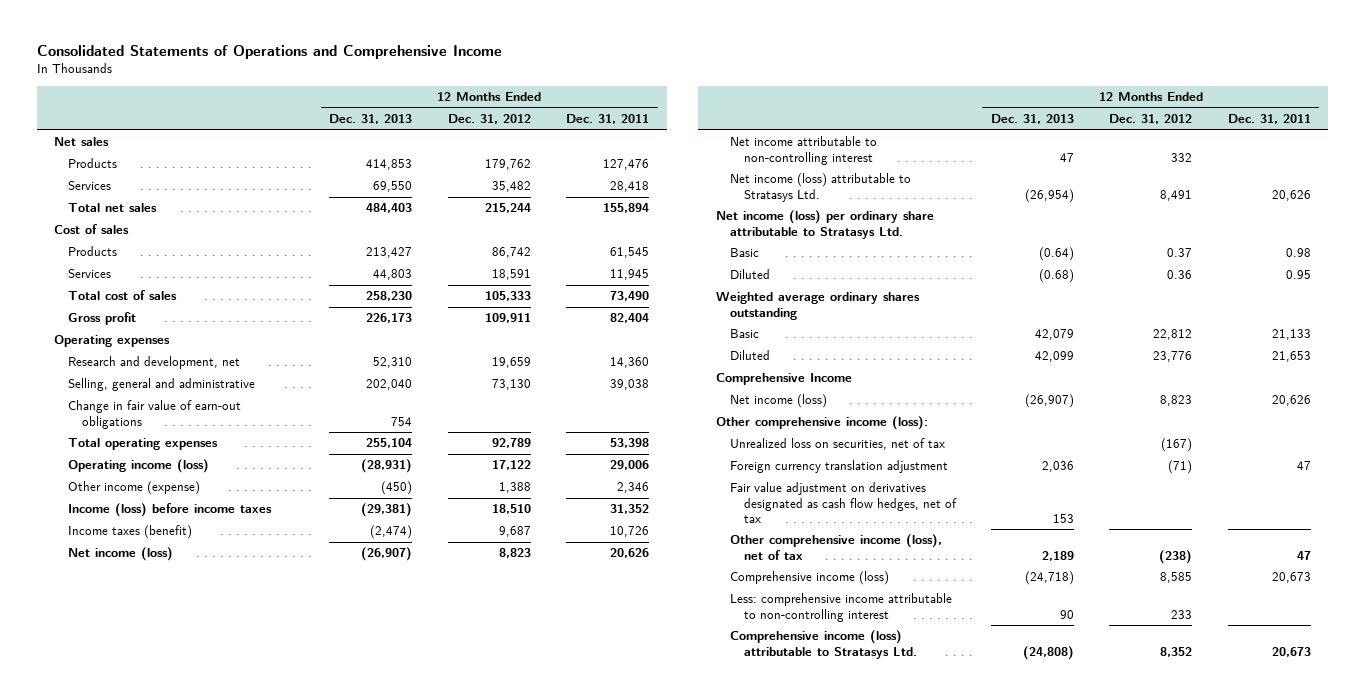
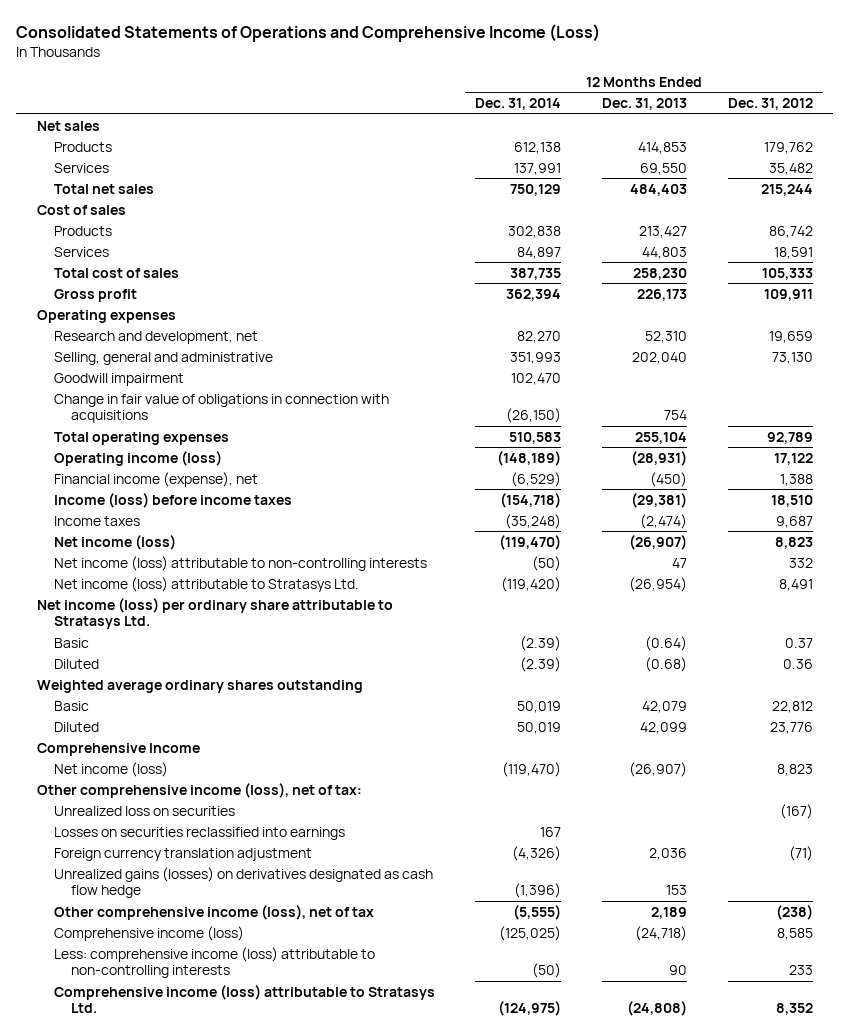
[36,45,502,60] Consolidated Statements of Operations and Comprehensive Income -> [16,24,601,43] Consolidated Statements of Operations and Comprehensive Income (Loss)
[566,113,650,124] Dec. 31, 2011 -> none
none -> [475,98,562,111] Dec. 31, 2014
none -> [53,372,184,386] Goodwill impairment
[68,400,242,429] Change in fair value of earn-out obligations -> [53,393,389,424] Change in fair value of obligations in connection with acquisitions
[68,481,201,496] Other income (expense) -> [53,471,258,487] Financial income (expense), net
[68,525,193,540] Income taxes (benefit) -> [53,515,140,526] Income taxes
[729,136,877,165] Net income attributable to non-controlling interest -> [53,555,427,571] Net income (loss) attributable to non-controlling interests
[715,416,928,431] Other comprehensive income (loss): -> [36,782,362,798] Other comprehensive income (loss), net of tax:
[729,438,945,451] Unrealized loss on securities, net of tax -> [53,805,235,816] Unrealized loss on securities
none -> [53,826,345,840] Losses on securities reclassified into earnings
[729,482,957,523] Fair value adjustment on derivatives designated as cash flow hedges, net of tax -> [53,866,433,899] Unrealized gains (losses) on derivatives designated as cash flow hedge
[729,593,952,622] Less: comprehensive income attributable to non-controlling interest -> [53,946,375,979] Less: comprehensive income (loss) attributable to non-controlling interests

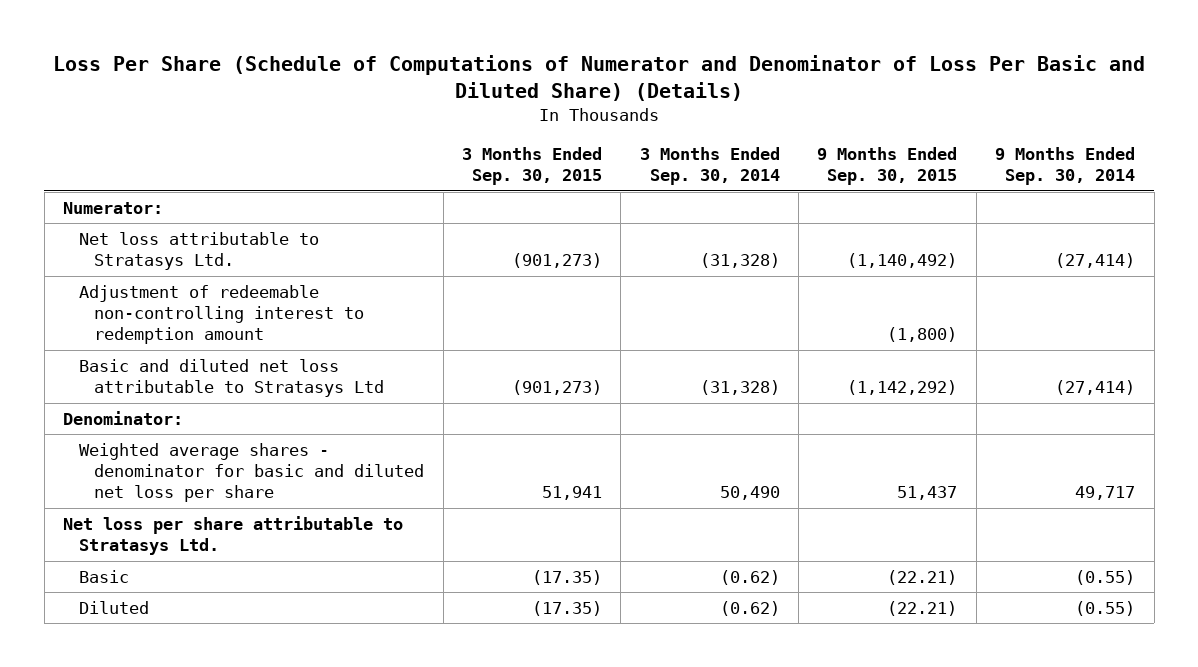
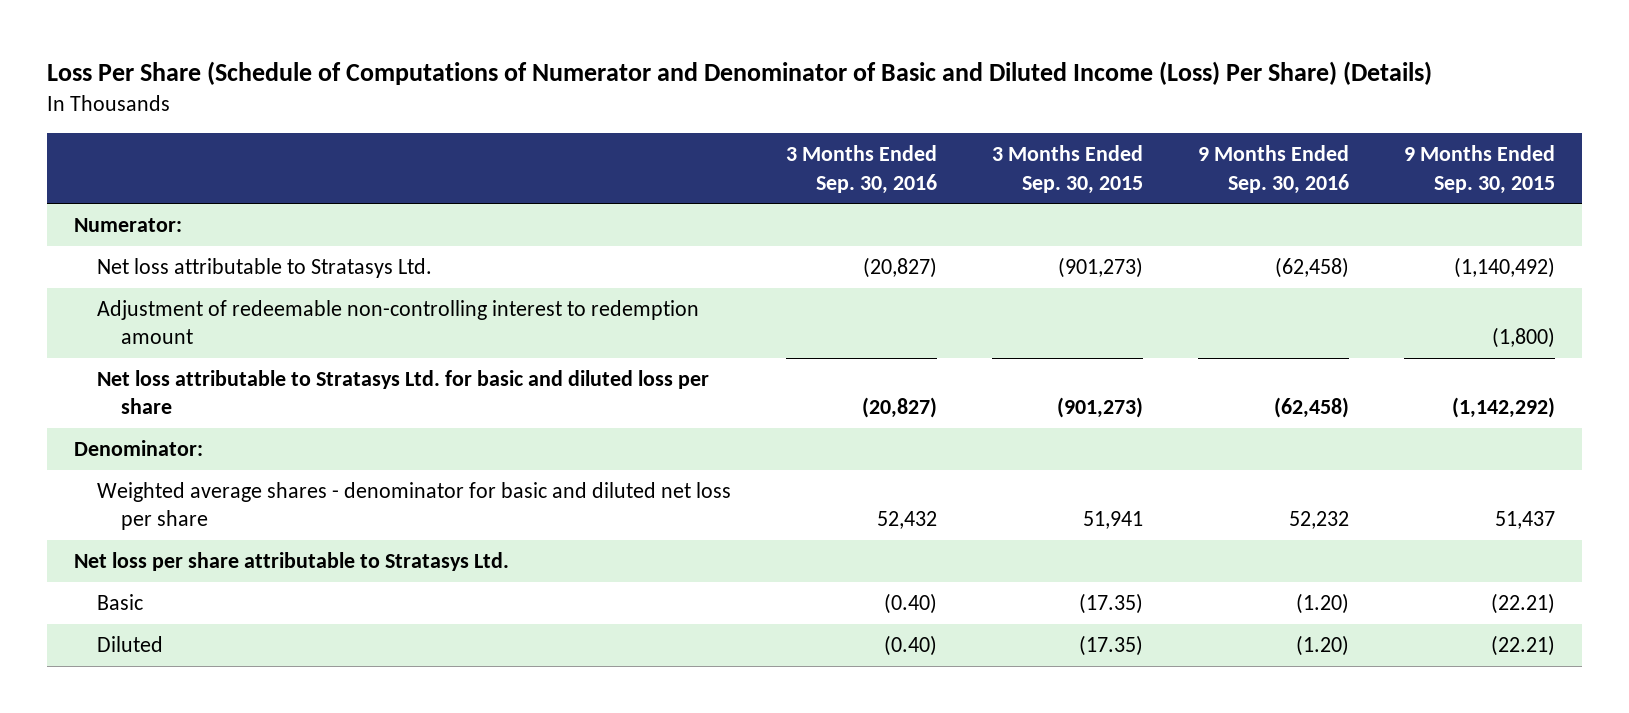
[53,54,1146,101] Loss Per Share (Schedule of Computations of Numerator and Denominator of Loss Per Basic and Diluted Share) (Details) -> [46,61,1432,86] Loss Per Share (Schedule of Computations of Numerator and Denominator of Basic and Diluted Income (Loss) Per Share) (Details)
[639,146,780,186] 3 Months Ended Sep. 30, 2014 -> none
[995,146,1136,186] 9 Months Ended Sep. 30, 2014 -> none
none -> [786,145,938,194] 3 Months Ended Sep. 30, 2016
none -> [1197,145,1349,194] 9 Months Ended Sep. 30, 2016
[78,358,385,398] Basic and diluted net loss attributable to Stratasys Ltd -> [97,369,710,415] Net loss attributable to Stratasys Ltd. for basic and diluted loss per share

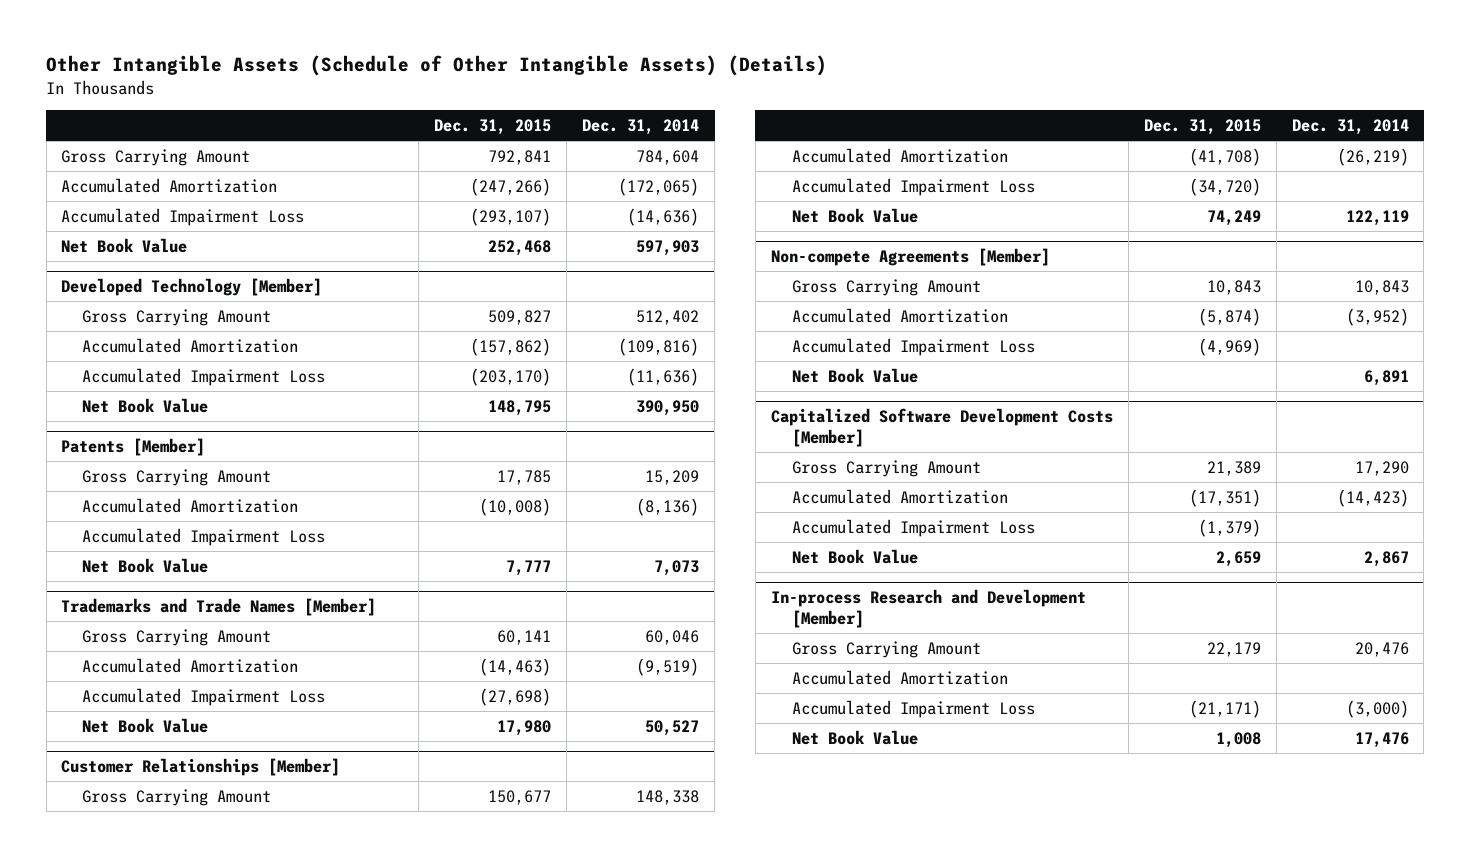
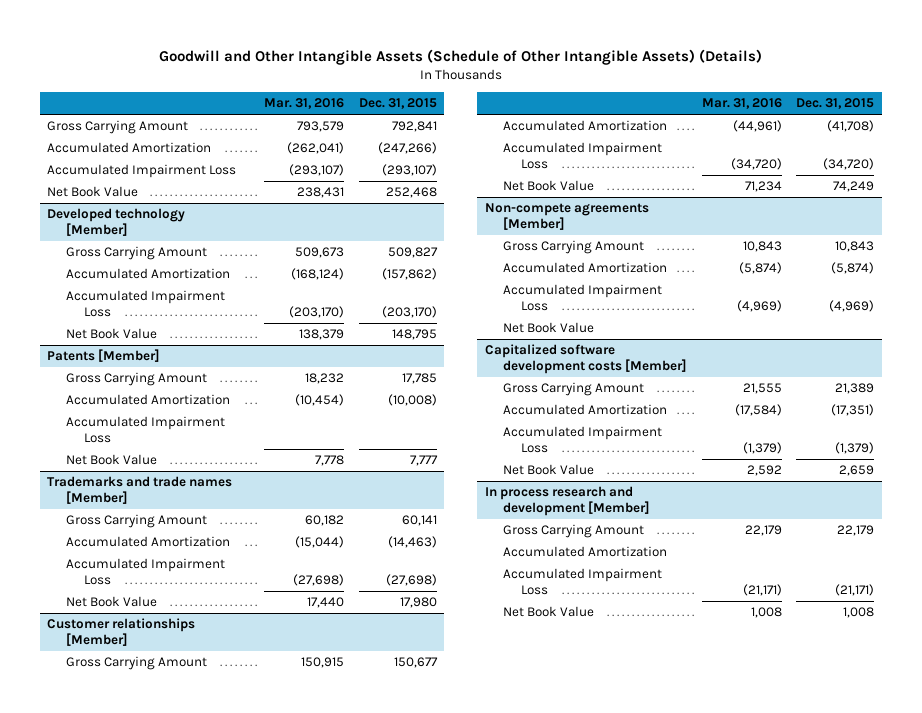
[46,55,828,77] Other Intangible Assets (Schedule of Other Intangible Assets) (Details) -> [158,48,762,65] Goodwill and Other Intangible Assets (Schedule of Other Intangible Assets) (Details)
[582,118,700,135] Dec. 31, 2014 -> none
none -> [264,98,345,110] Mar. 31, 2016
[61,278,323,297] Developed Technology [Member] -> [47,208,186,236] Developed technology [Member]
[61,598,377,617] Trademarks and Trade Names [Member] -> [47,476,233,504] Trademarks and trade names [Member]
[61,758,341,777] Customer Relationships [Member] -> [47,618,196,646] Customer relationships [Member]
[770,248,1050,267] Non-compete Agreements [Member] -> [484,203,649,230] Non-compete agreements [Member]
[770,408,1113,447] Capitalized Software Development Costs [Member] -> [484,344,687,374] Capitalized software development costs [Member]
[770,589,1086,628] In-process Research and Development [Member] -> [484,486,650,516] In process research and development [Member]

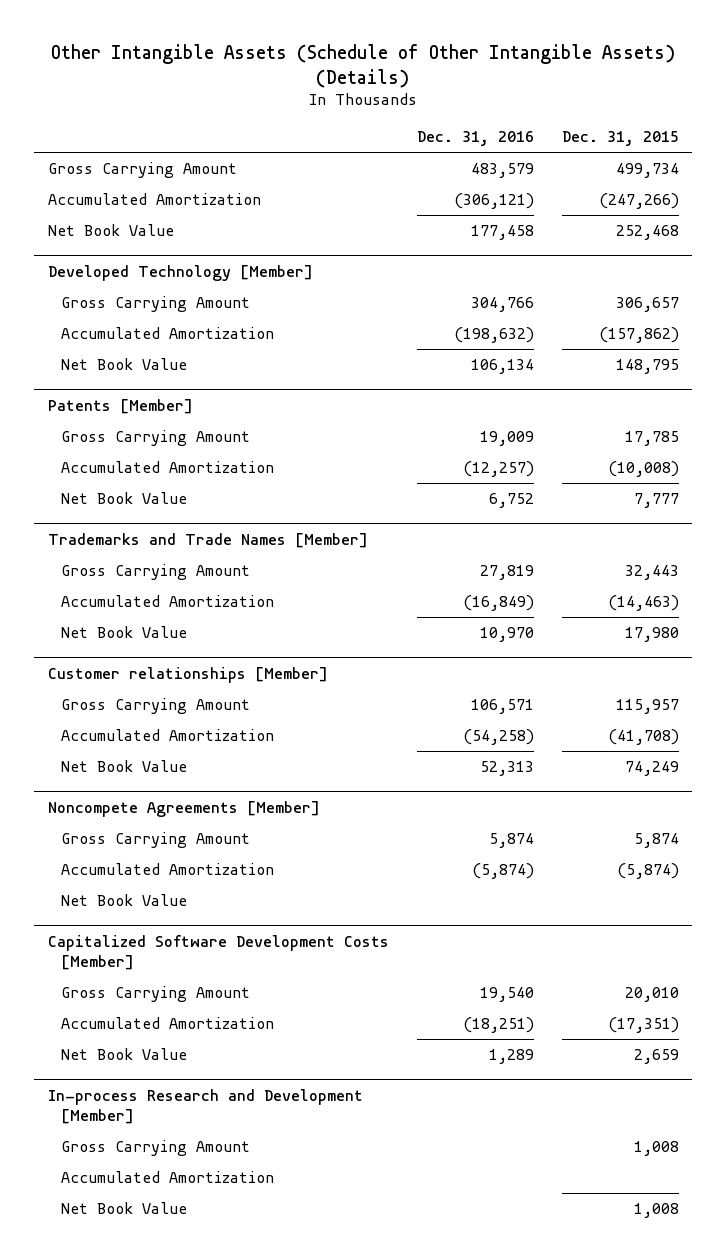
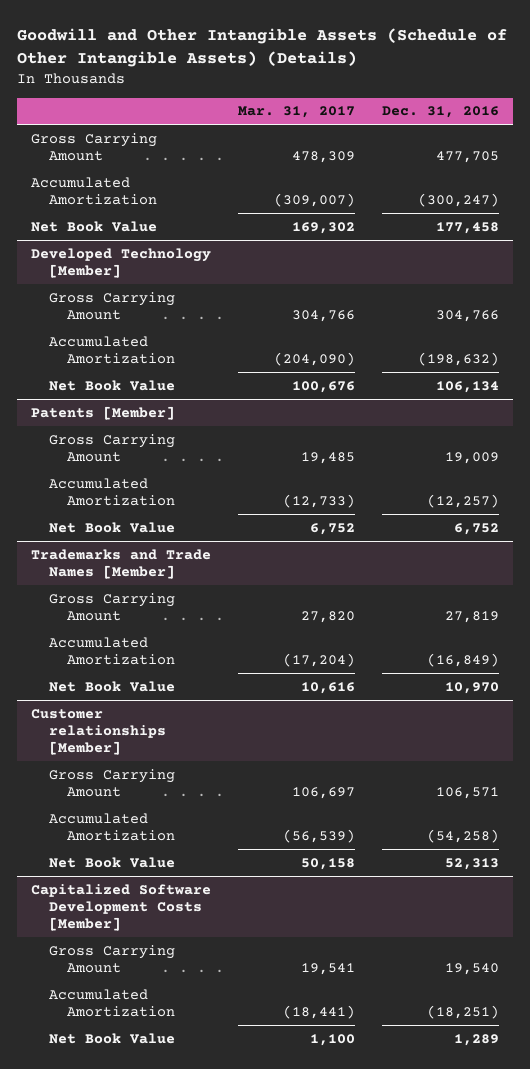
[51,43,676,88] Other Intangible Assets (Schedule of Other Intangible Assets) (Details) -> [16,27,507,67] Goodwill and Other Intangible Assets (Schedule of Other Intangible Assets) (Details)
[561,131,679,147] Dec. 31, 2015 -> none
none -> [238,106,356,119] Mar. 31, 2017
[470,163,534,179] 483,579 -> [436,150,500,163] 477,705
[453,193,534,210] (306,121) -> [418,192,500,207] (300,247)
[48,800,321,817] Noncompete Agreements [Member] -> none
[60,832,250,849] Gross Carrying Amount -> none
[60,863,274,876] Accumulated Amortization -> none
[60,894,187,907] Net Book Value -> none
[48,1088,364,1124] In-process Research and Development [Member] -> none
[60,1140,250,1157] Gross Carrying Amount -> none
[60,1171,274,1184] Accumulated Amortization -> none
[60,1202,187,1215] Net Book Value -> none

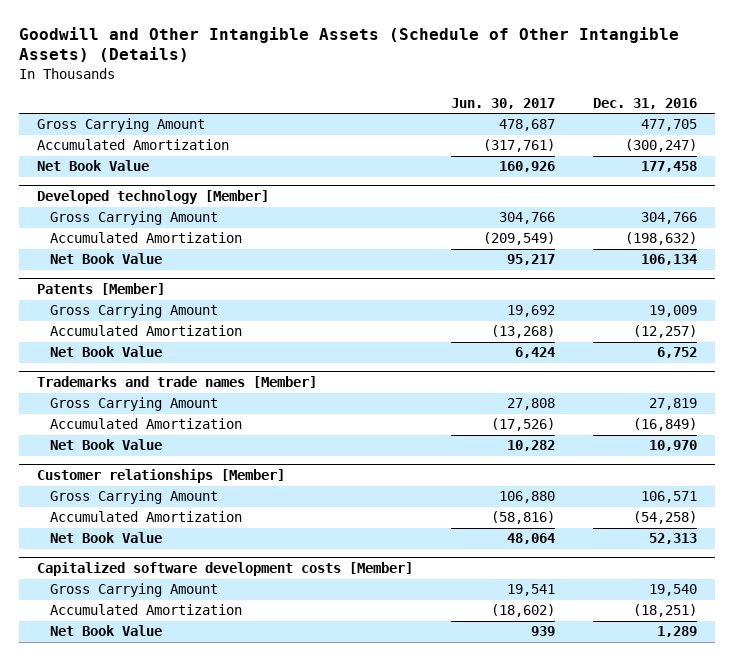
[238,106,356,119] Mar. 31, 2017 -> none
none -> [450,97,555,109] Jun. 30, 2017
[30,247,211,278] Developed Technology [Member] -> [37,190,270,205] Developed technology [Member]
[30,548,211,579] Trademarks and Trade Names [Member] -> [37,376,318,389] Trademarks and trade names [Member]
[30,883,211,931] Capitalized Software Development Costs [Member] -> [37,562,414,577] Capitalized software development costs [Member]

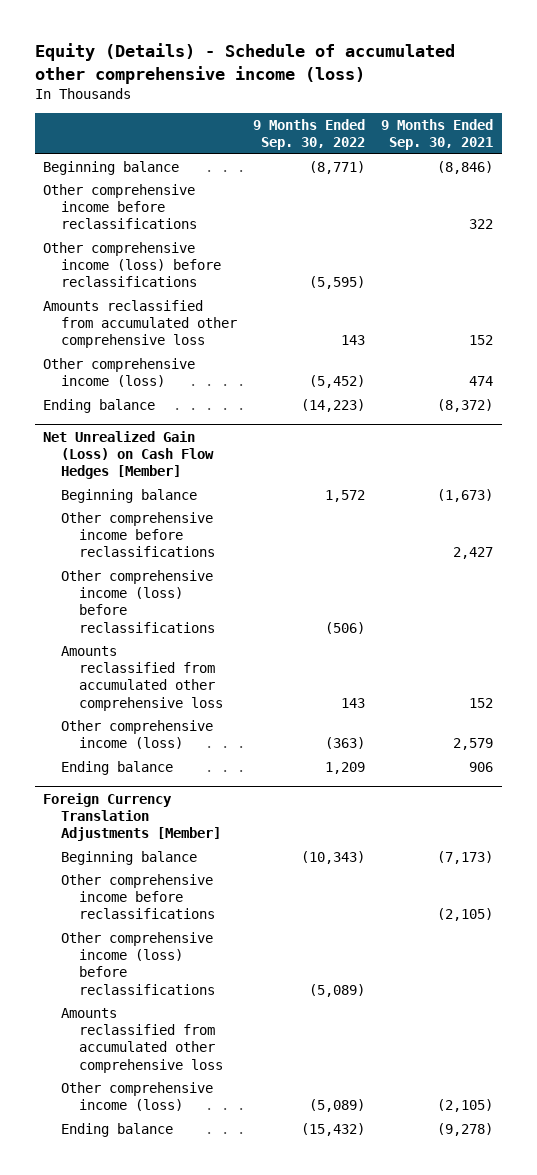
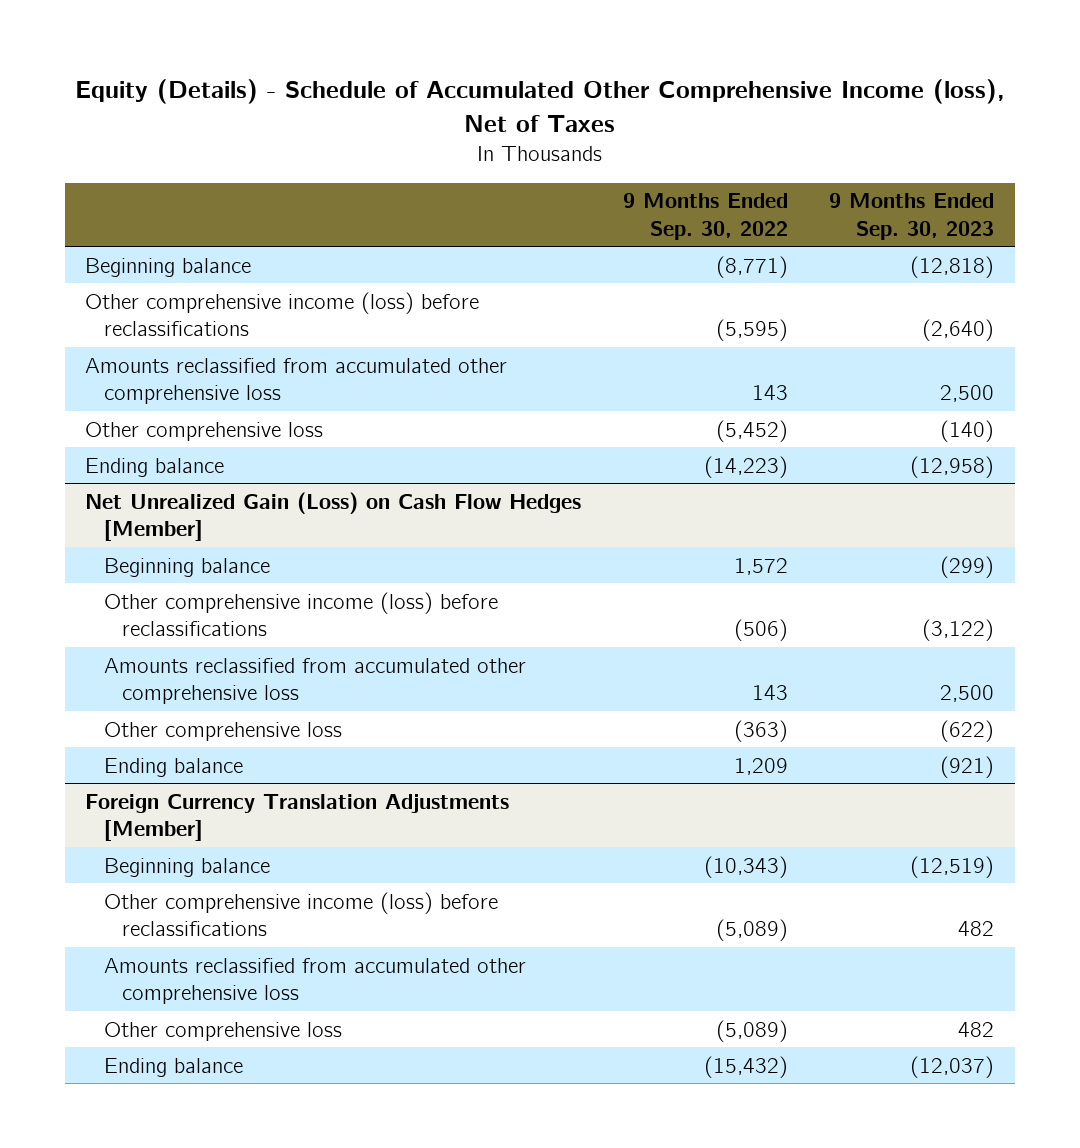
[35,43,456,84] Equity (Details) - Schedule of accumulated other comprehensive income (loss) -> [74,79,1005,132] Equity (Details) - Schedule of Accumulated Other Comprehensive Income (loss), Net of Taxes
[381,118,494,151] 9 Months Ended Sep. 30, 2021 -> none
none -> [829,193,995,240] 9 Months Ended Sep. 30, 2023
[43,183,197,230] Other comprehensive income before reclassifications -> none
[43,357,196,388] Other comprehensive income (loss) -> [85,421,324,441] Other comprehensive loss
[60,511,215,558] Other comprehensive income before reclassifications -> none
[60,719,213,750] Other comprehensive income (loss) -> [103,721,342,741] Other comprehensive loss
[60,873,215,920] Other comprehensive income before reclassifications -> none
[60,1081,213,1112] Other comprehensive income (loss) -> [103,1021,342,1041] Other comprehensive loss

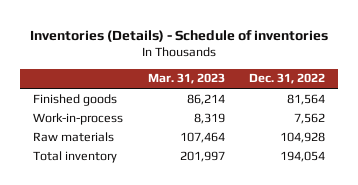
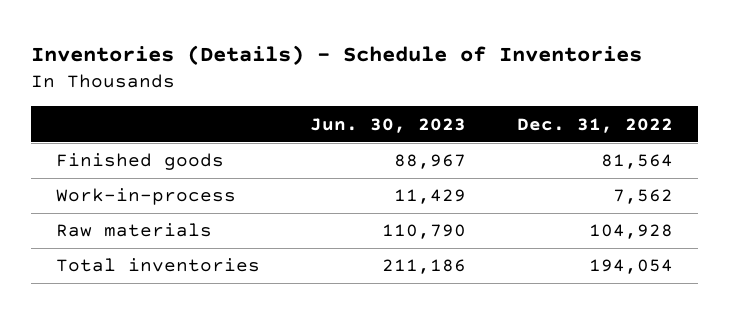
[30,29,329,42] Inventories (Details) - Schedule of inventories -> [30,44,642,65] Inventories (Details) - Schedule of Inventories
[147,73,225,85] Mar. 31, 2023 -> none
none -> [310,117,467,133] Jun. 30, 2023
[32,150,117,163] Total inventory -> [55,258,260,273] Total inventories

